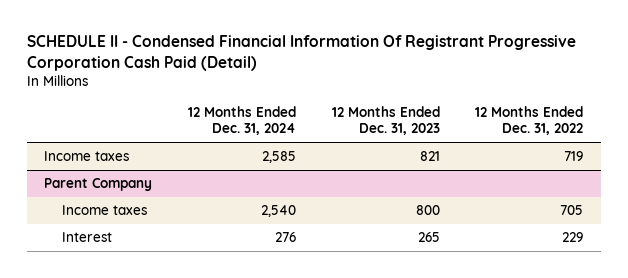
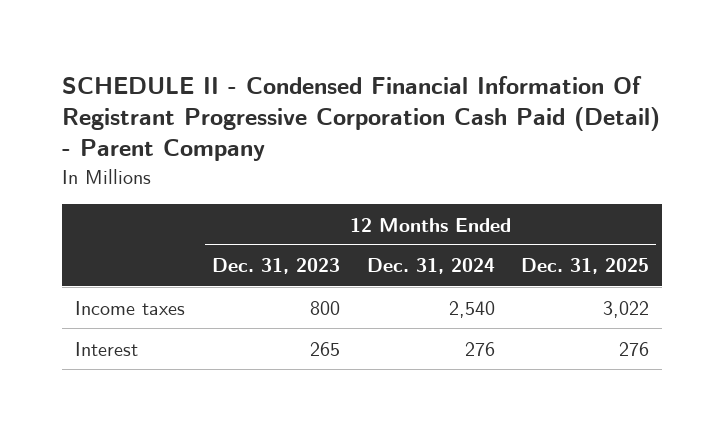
[26,35,576,71] SCHEDULE II - Condensed Financial Information Of Registrant Progressive Corporation Cash Paid (Detail) -> [62,75,661,162] SCHEDULE II - Condensed Financial Information Of Registrant Progressive Corporation Cash Paid (Detail) - Parent Company
[475,106,584,136] 12 Months Ended Dec. 31, 2022 -> none
none -> [521,258,650,275] Dec. 31, 2025
[44,151,130,162] Income taxes -> none
[44,178,153,192] Parent Company -> none

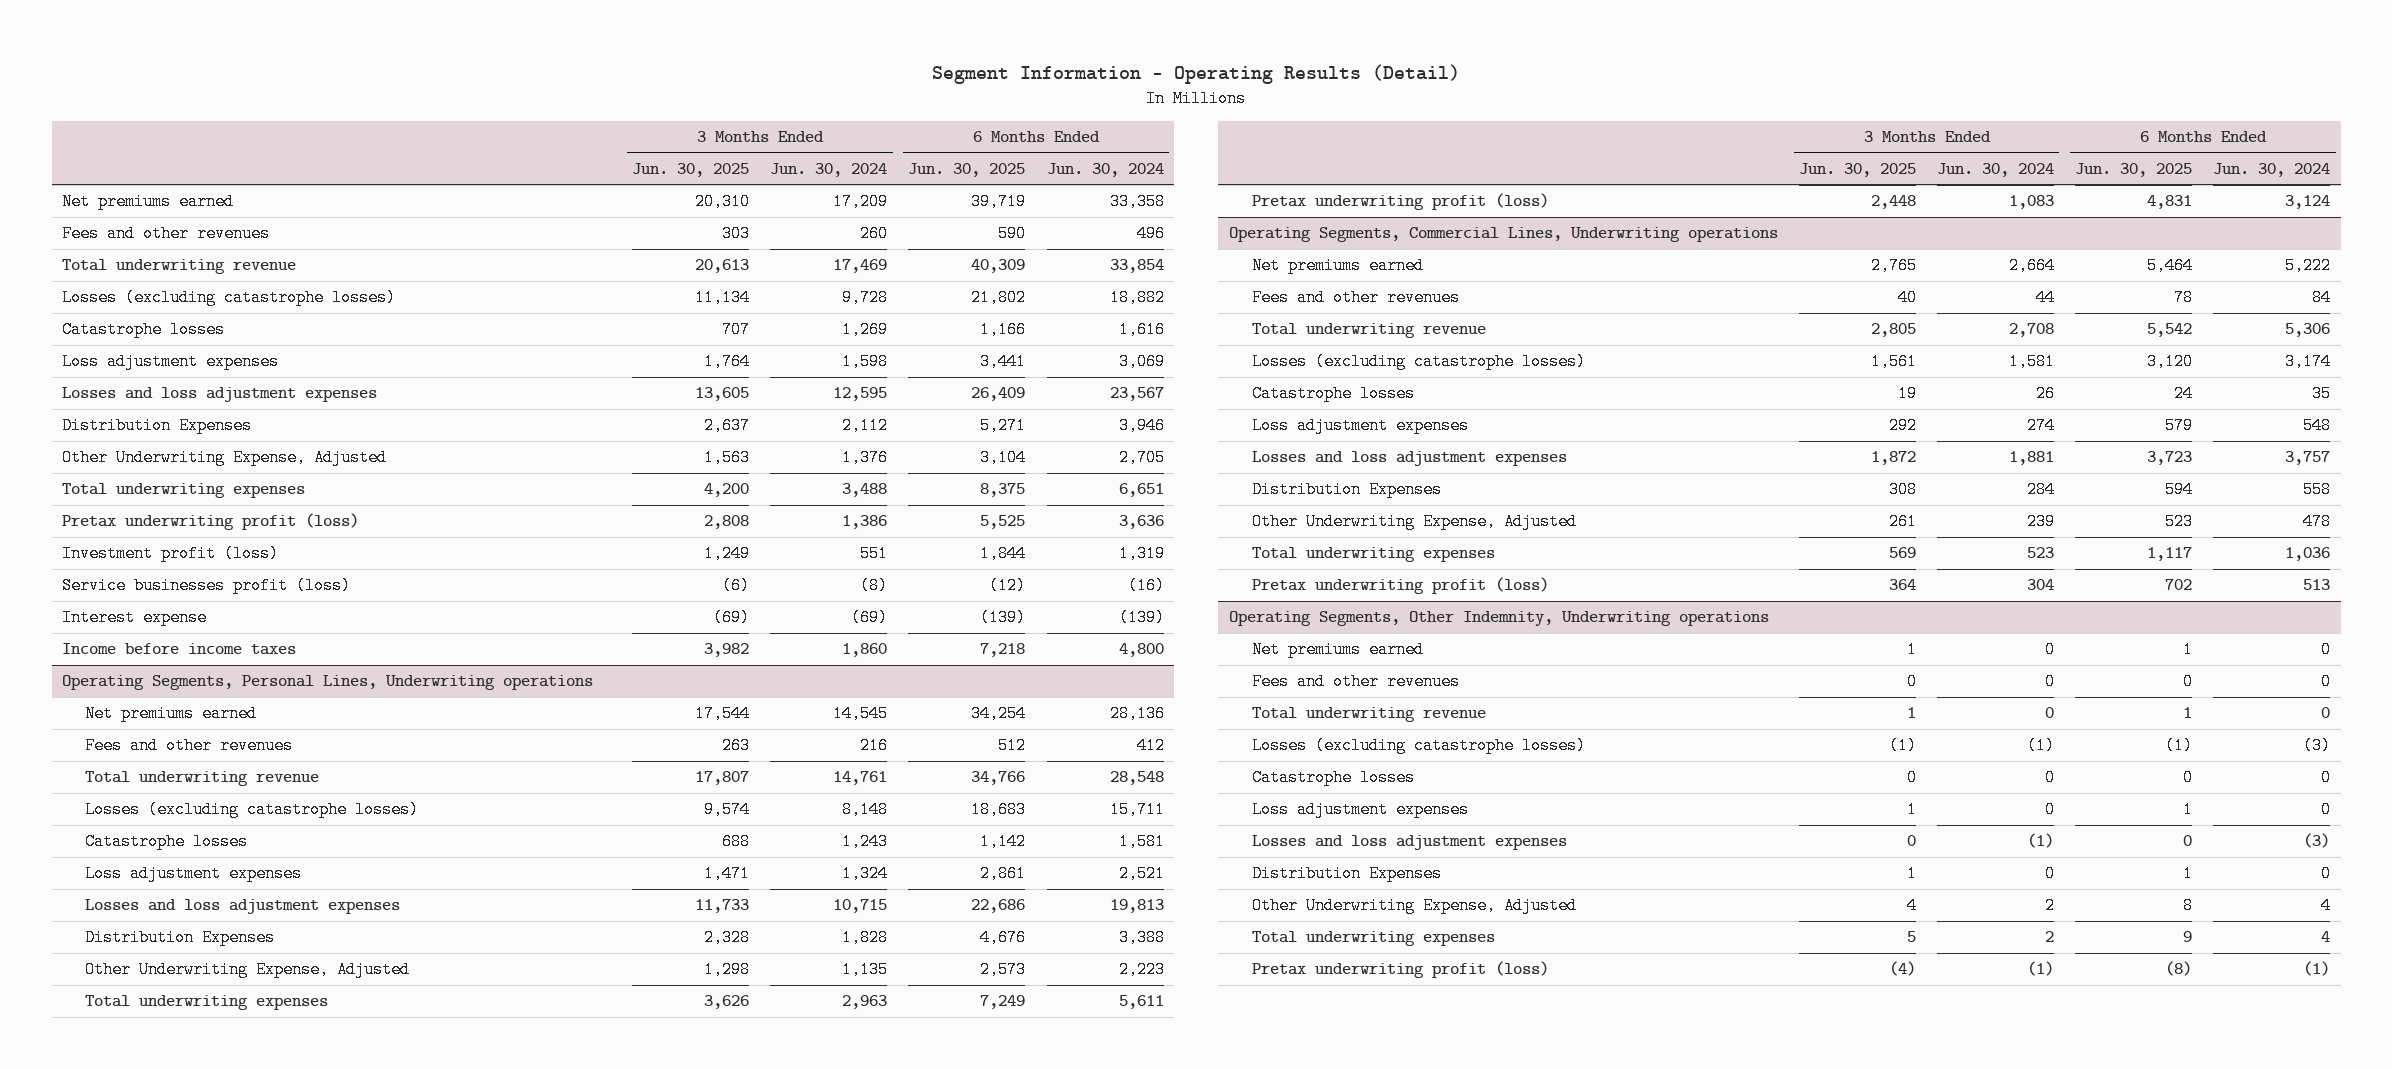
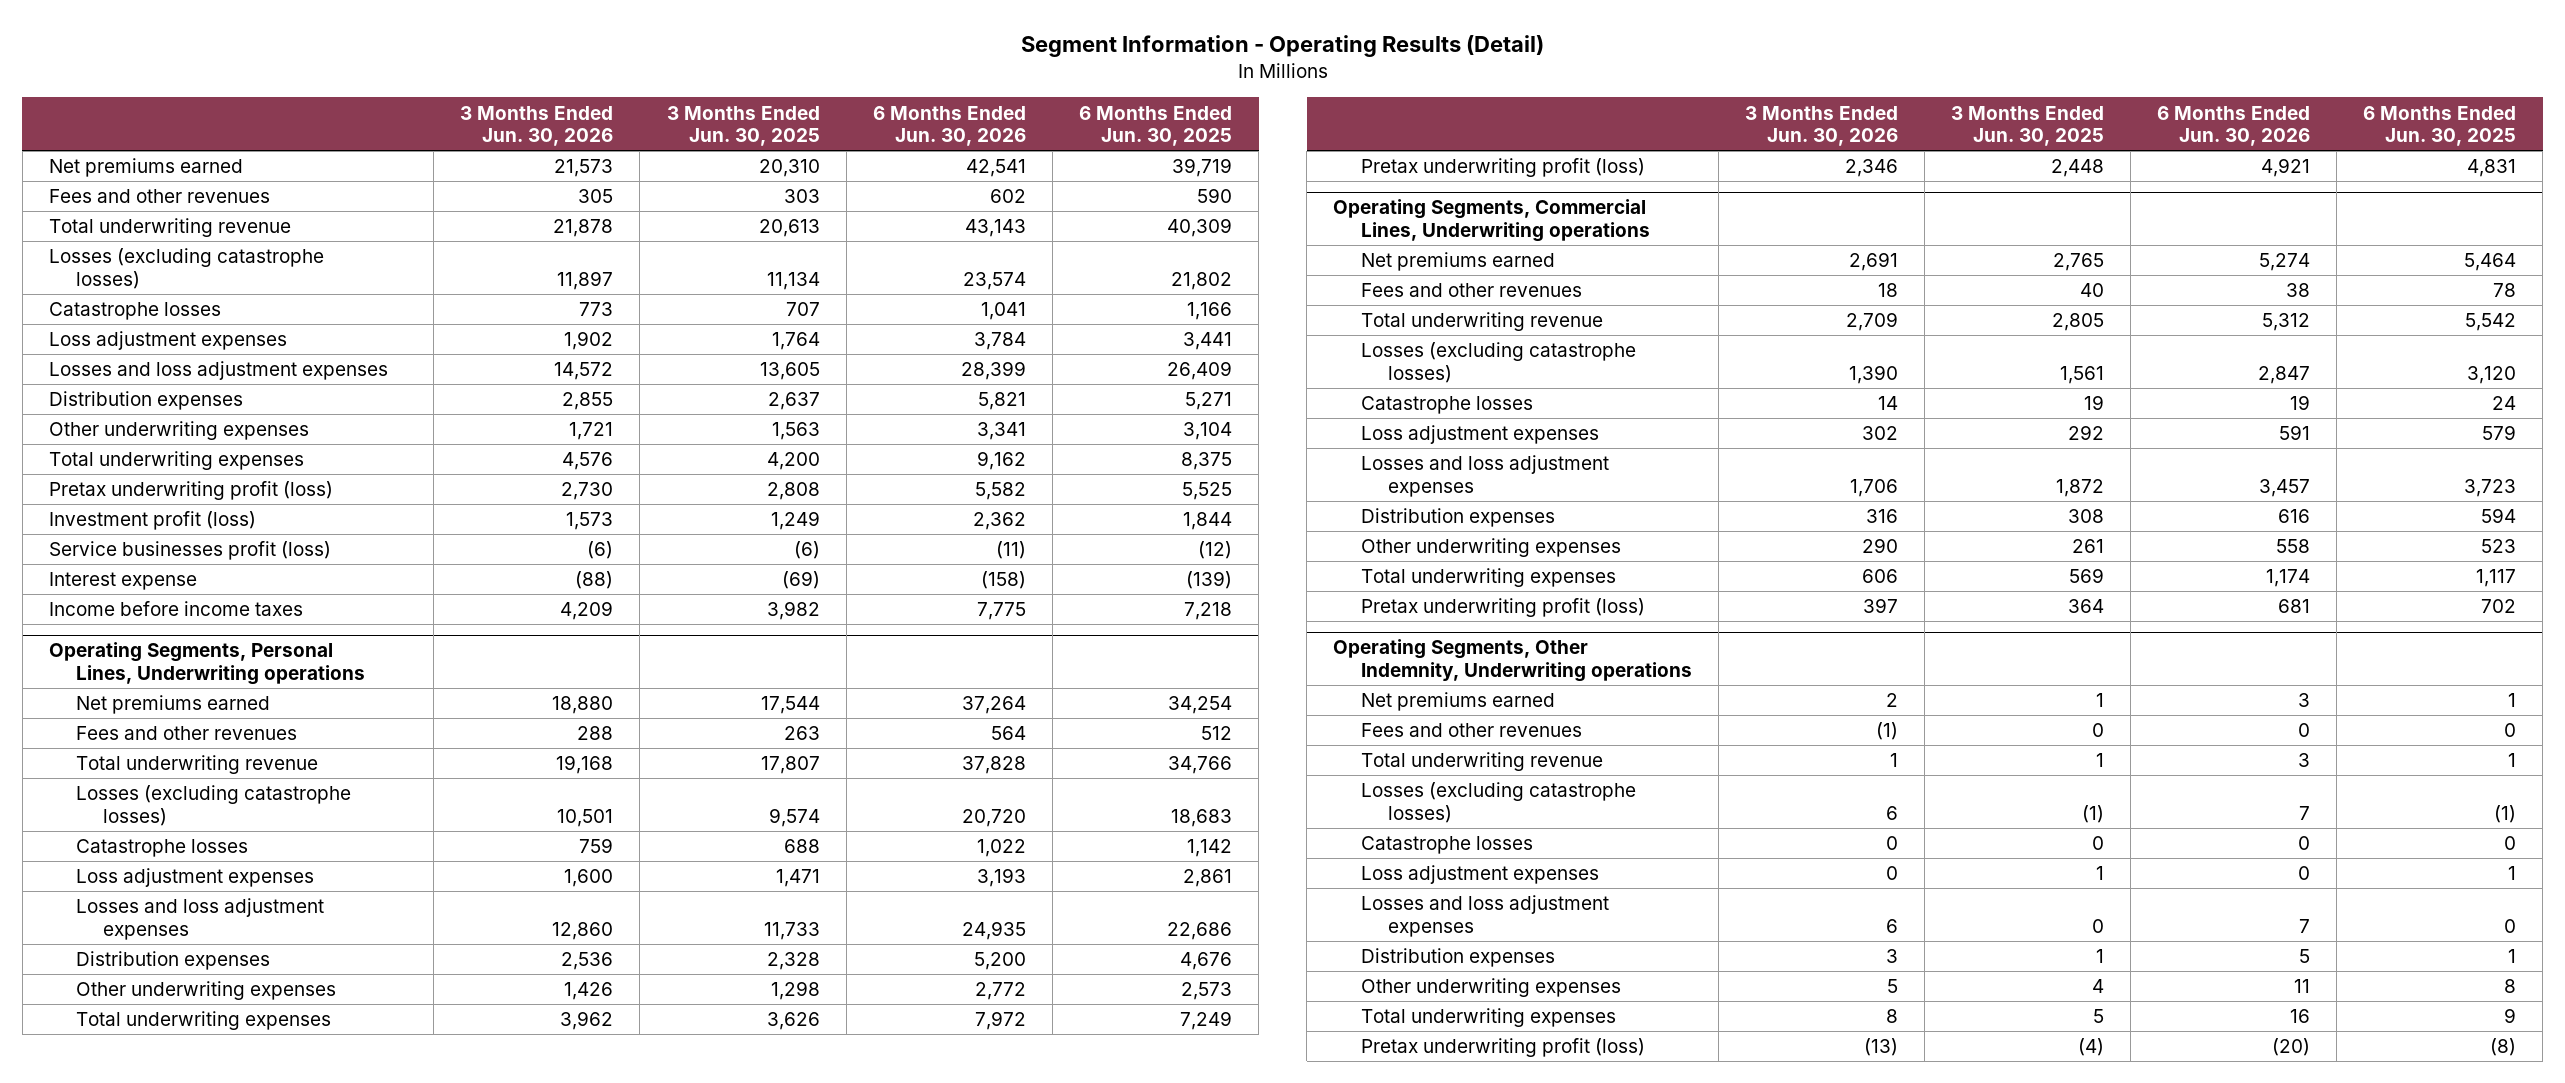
[770,162,888,177] Jun. 30, 2024 -> none
[1046,162,1164,177] Jun. 30, 2024 -> none
none -> [460,105,614,147] 3 Months Ended Jun. 30, 2026
none -> [872,105,1026,147] 6 Months Ended Jun. 30, 2026
[62,417,253,435] Distribution Expenses -> [48,391,243,411] Distribution expenses
[62,449,388,467] Other Underwriting Expense, Adjusted -> [48,421,309,441] Other underwriting expenses
[85,929,276,947] Distribution Expenses -> [76,951,271,971] Distribution expenses
[85,961,411,979] Other Underwriting Expense, Adjusted -> [76,981,337,1001] Other underwriting expenses
[1251,481,1442,499] Distribution Expenses -> [1360,508,1555,528] Distribution expenses
[1251,513,1577,531] Other Underwriting Expense, Adjusted -> [1360,538,1621,558] Other underwriting expenses
[1251,865,1442,883] Distribution Expenses -> [1360,948,1555,968] Distribution expenses
[1251,897,1577,915] Other Underwriting Expense, Adjusted -> [1360,978,1621,998] Other underwriting expenses

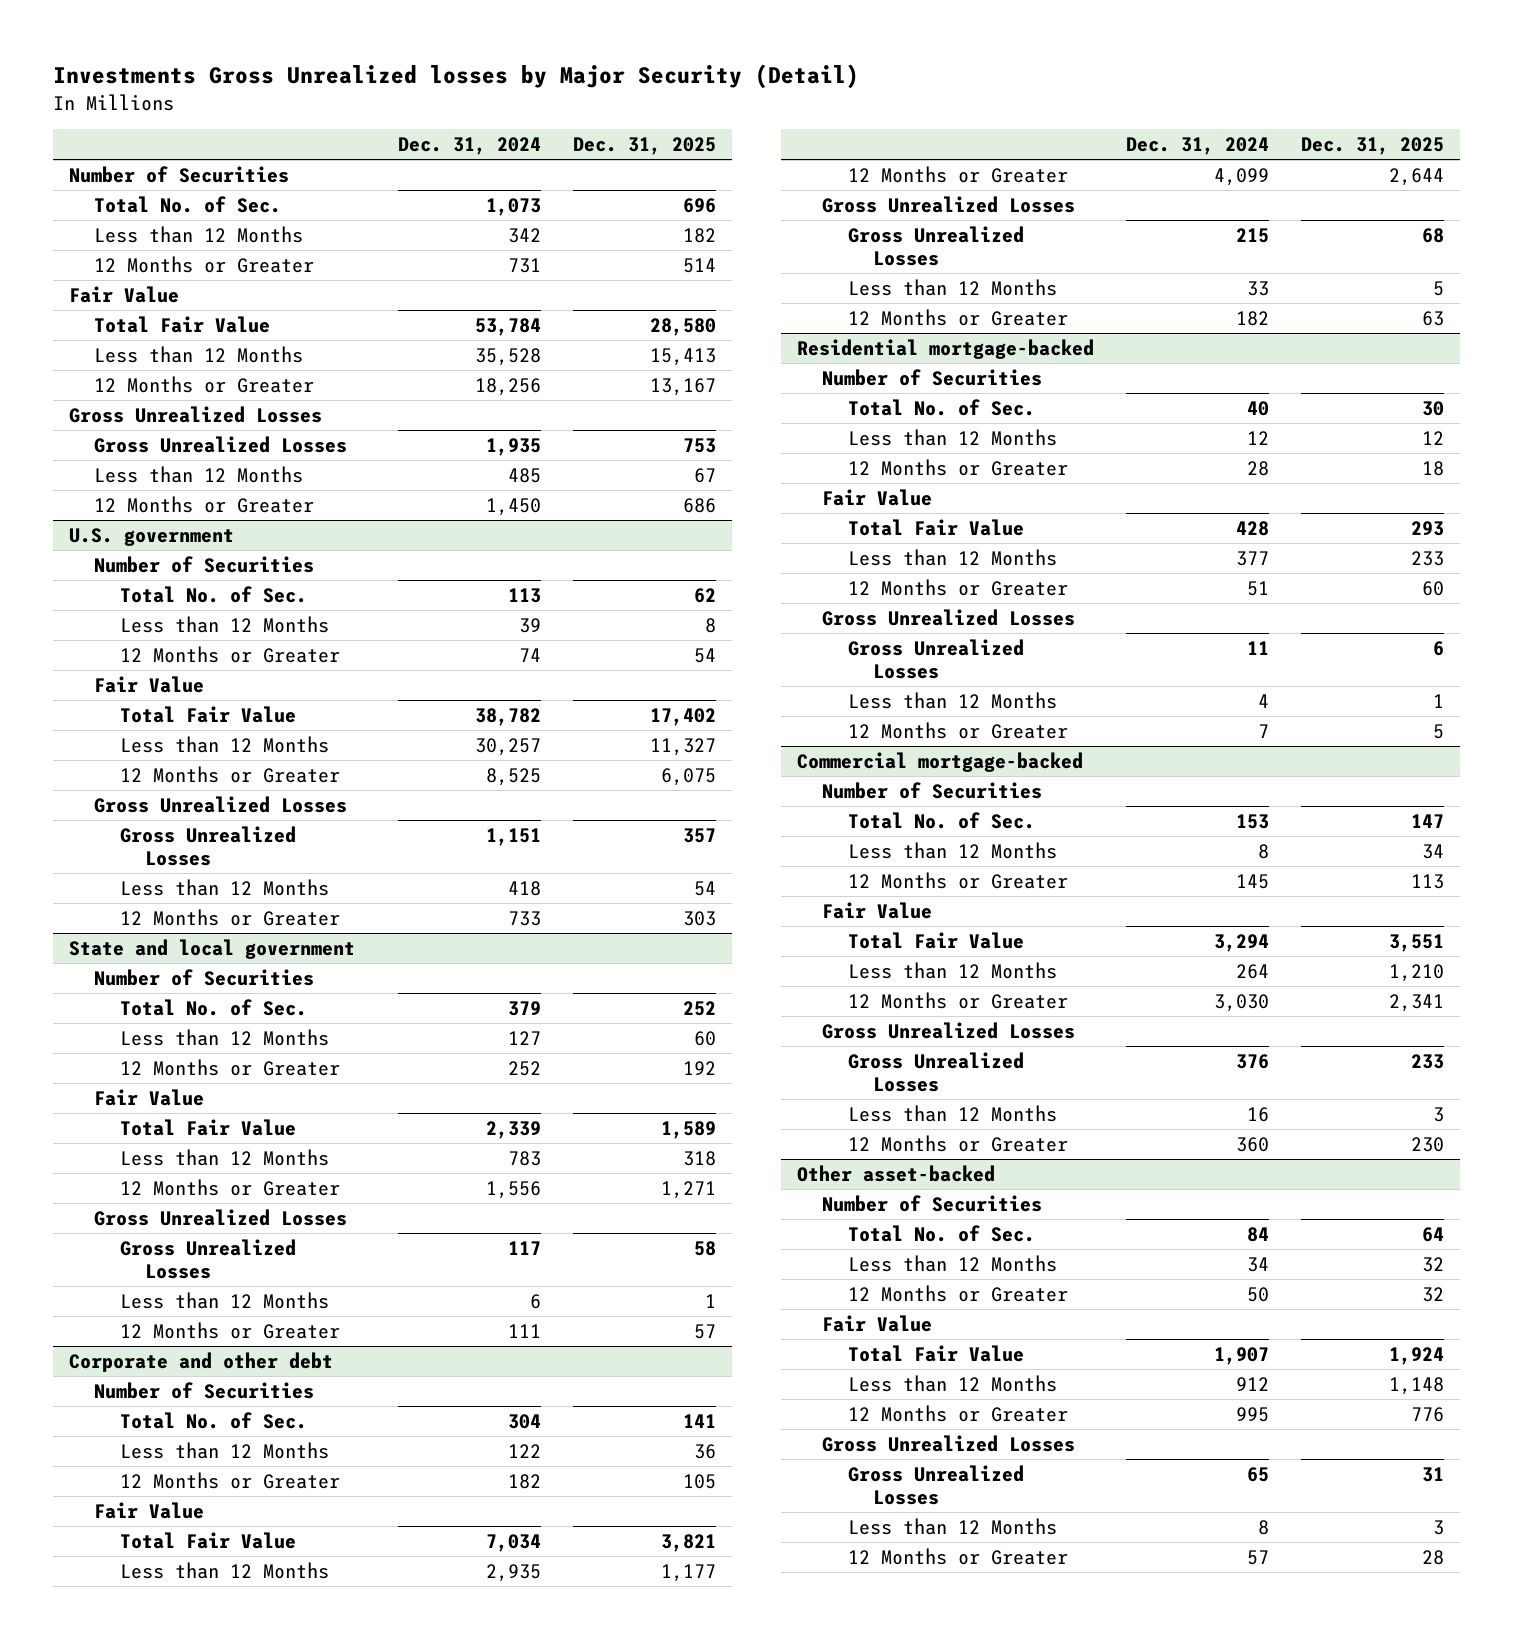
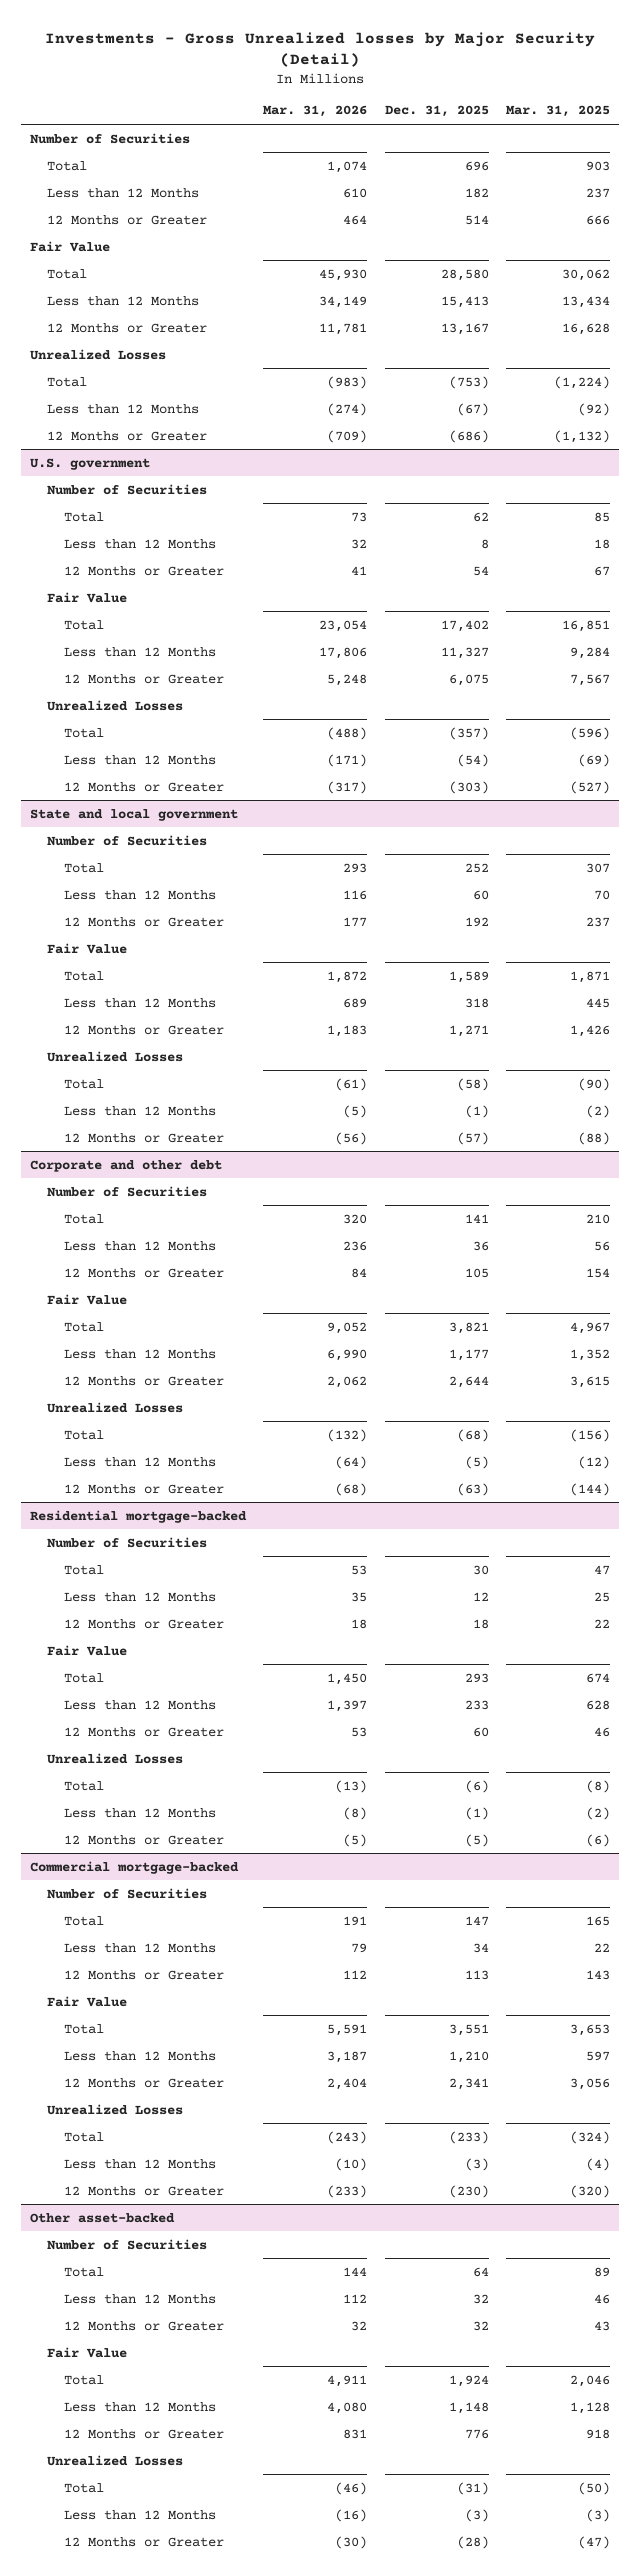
[53,64,860,90] Investments Gross Unrealized losses by Major Security (Detail) -> [45,31,596,68] Investments - Gross Unrealized losses by Major Security (Detail)
[398,137,542,156] Dec. 31, 2024 -> none
none -> [263,105,368,118] Mar. 31, 2026
none -> [506,105,611,118] Mar. 31, 2025
[94,195,282,213] Total No. of Sec. -> [46,160,87,171] Total
[94,315,271,333] Total Fair Value -> [46,268,87,279] Total
[94,435,348,453] Gross Unrealized Losses -> none
[69,405,323,423] Gross Unrealized Losses -> [29,348,166,360] Unrealized Losses
none -> [46,376,87,387] Total
[694,467,717,483] 67 -> [456,402,489,416] (67)
[683,497,717,513] 686 -> [448,429,489,443] (686)
[119,585,307,603] Total No. of Sec. -> [63,511,104,522] Total
[119,705,296,723] Total Fair Value -> [63,619,104,630] Total
[119,825,296,866] Gross Unrealized Losses -> none
[94,795,348,813] Gross Unrealized Losses -> [46,699,183,711] Unrealized Losses
none -> [63,727,104,738] Total
[694,880,717,896] 54 -> [456,753,489,767] (54)
[683,910,717,926] 303 -> [448,780,489,794] (303)
[119,998,307,1016] Total No. of Sec. -> [63,862,104,873] Total
[119,1118,296,1136] Total Fair Value -> [63,970,104,981] Total
[119,1238,296,1279] Gross Unrealized Losses -> none
[94,1208,348,1226] Gross Unrealized Losses -> [46,1050,183,1062] Unrealized Losses
none -> [63,1078,104,1089] Total
[705,1293,717,1308] 1 -> [464,1104,489,1118] (1)
[694,1323,717,1339] 57 -> [456,1131,489,1145] (57)
[119,1411,307,1429] Total No. of Sec. -> [63,1213,104,1224] Total
[119,1531,296,1549] Total Fair Value -> [63,1321,104,1332] Total
[847,225,1024,266] Gross Unrealized Losses -> none
[822,195,1076,213] Gross Unrealized Losses -> [46,1401,183,1413] Unrealized Losses
none -> [63,1429,104,1440] Total
[1433,280,1445,296] 5 -> [464,1455,489,1469] (5)
[1422,310,1445,326] 63 -> [456,1482,489,1496] (63)
[847,398,1035,416] Total No. of Sec. -> [63,1564,104,1575] Total
[847,518,1024,536] Total Fair Value -> [63,1672,104,1683] Total
[847,638,1024,679] Gross Unrealized Losses -> none
[822,608,1076,626] Gross Unrealized Losses -> [46,1752,183,1764] Unrealized Losses
none -> [63,1780,104,1791] Total
[1433,693,1445,708] 1 -> [464,1806,489,1820] (1)
[1433,723,1445,739] 5 -> [464,1833,489,1847] (5)
[847,811,1035,829] Total No. of Sec. -> [63,1915,104,1926] Total
[847,931,1024,949] Total Fair Value -> [63,2023,104,2034] Total
[847,1051,1024,1092] Gross Unrealized Losses -> none
[822,1021,1076,1039] Gross Unrealized Losses -> [46,2103,183,2115] Unrealized Losses
none -> [63,2131,104,2142] Total
[1433,1106,1445,1122] 3 -> [464,2157,489,2171] (3)
[1411,1136,1445,1152] 230 -> [448,2184,489,2198] (230)
[847,1224,1035,1242] Total No. of Sec. -> [63,2266,104,2277] Total
[847,1344,1024,1362] Total Fair Value -> [63,2374,104,2385] Total
[847,1464,1024,1505] Gross Unrealized Losses -> none
[822,1434,1076,1452] Gross Unrealized Losses -> [46,2454,183,2466] Unrealized Losses
none -> [63,2482,104,2493] Total
[1433,1519,1445,1535] 3 -> [464,2508,489,2522] (3)
[1422,1549,1445,1565] 28 -> [456,2535,489,2549] (28)

